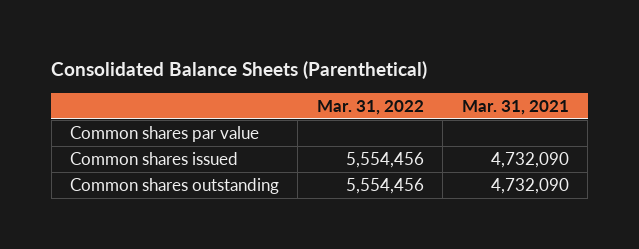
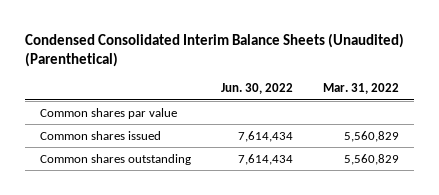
[51,61,428,80] Consolidated Balance Sheets (Parenthetical) -> [24,32,404,68] Condensed Consolidated Interim Balance Sheets (Unaudited) (Parenthetical)
[461,99,569,115] Mar. 31, 2021 -> none
none -> [221,83,294,95] Jun. 30, 2022
[345,151,424,168] 5,554,456 -> [344,130,400,142] 5,560,829
[345,177,424,194] 5,554,456 -> [344,153,400,165] 5,560,829

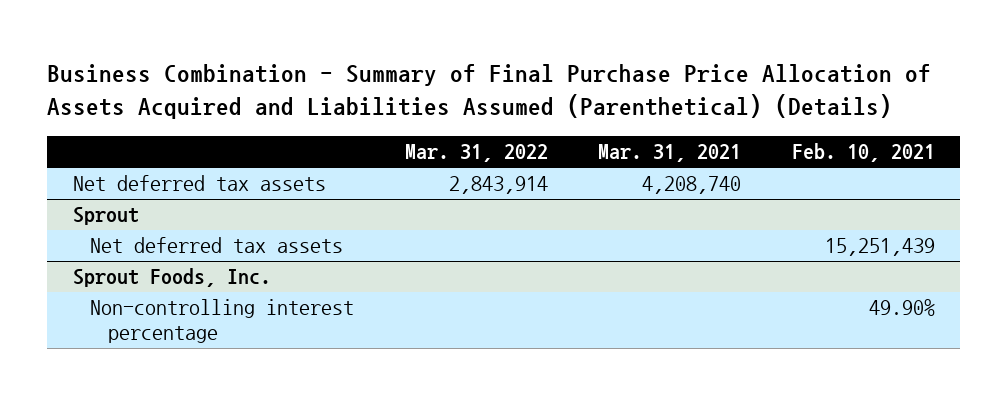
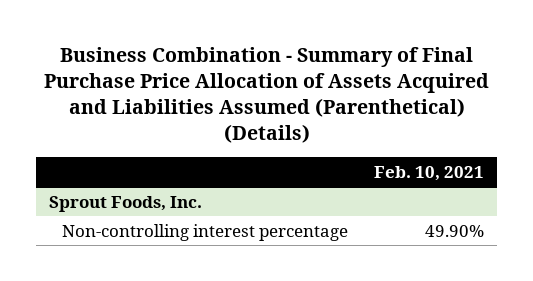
[404,144,548,163] Mar. 31, 2022 -> none
[598,144,742,163] Mar. 31, 2021 -> none
[72,175,326,192] Net deferred tax assets -> none
[72,207,139,226] Sprout -> none
[90,237,344,254] Net deferred tax assets -> none

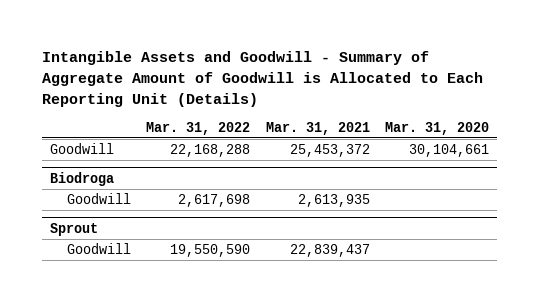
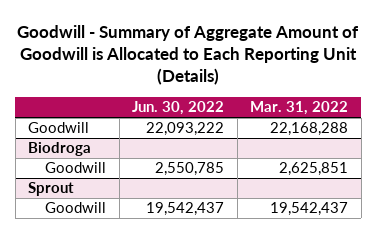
[41,51,483,107] Intangible Assets and Goodwill - Summary of Aggregate Amount of Goodwill is Allocated to Each Reporting Unit (Details) -> [17,24,360,86] Goodwill - Summary of Aggregate Amount of Goodwill is Allocated to Each Reporting Unit (Details)
[265,121,370,135] Mar. 31, 2021 -> none
[385,121,490,135] Mar. 31, 2020 -> none
none -> [132,101,225,116] Jun. 30, 2022
[178,193,251,207] 2,617,698 -> [279,162,349,177] 2,625,851
[170,243,251,257] 19,550,590 -> [270,202,349,217] 19,542,437

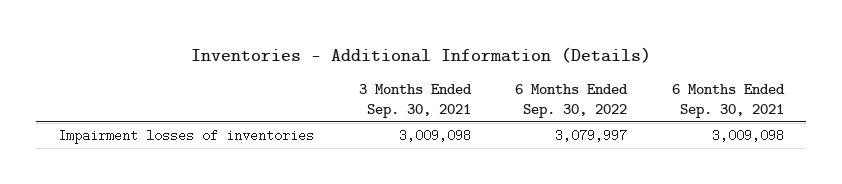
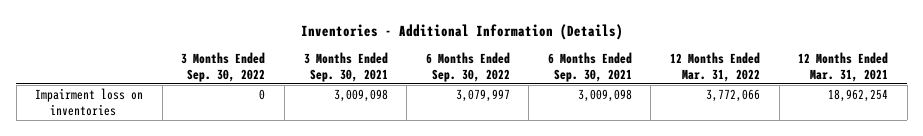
none -> [181,51,266,82] 3 Months Ended Sep. 30, 2022
none -> [670,51,761,82] 12 Months Ended Mar. 31, 2022
none -> [798,51,889,82] 12 Months Ended Mar. 31, 2021
[58,129,315,145] Impairment losses of inventories -> [35,88,144,116] Impairment loss on inventories

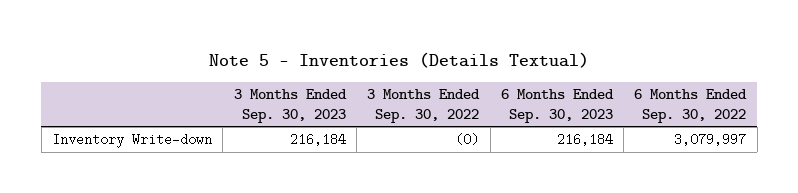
[300,23,623,40] Inventories - Additional Information (Details) -> [209,51,590,68] Note 5 - Inventories (Details Textual)
[303,51,388,82] 3 Months Ended Sep. 30, 2021 -> none
[547,51,632,82] 6 Months Ended Sep. 30, 2021 -> none
[670,51,761,82] 12 Months Ended Mar. 31, 2022 -> none
[798,51,889,82] 12 Months Ended Mar. 31, 2021 -> none
none -> [233,89,347,123] 3 Months Ended Sep. 30, 2023
none -> [500,89,614,123] 6 Months Ended Sep. 30, 2023
[35,88,144,116] Impairment loss on inventories -> none
none -> [51,133,212,149] Inventory Write-down

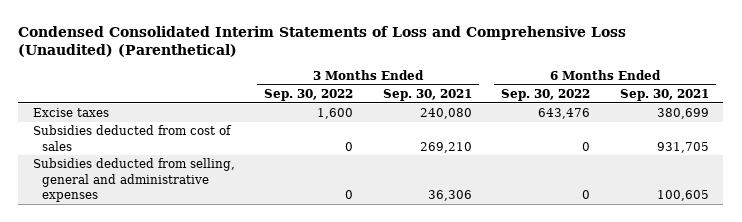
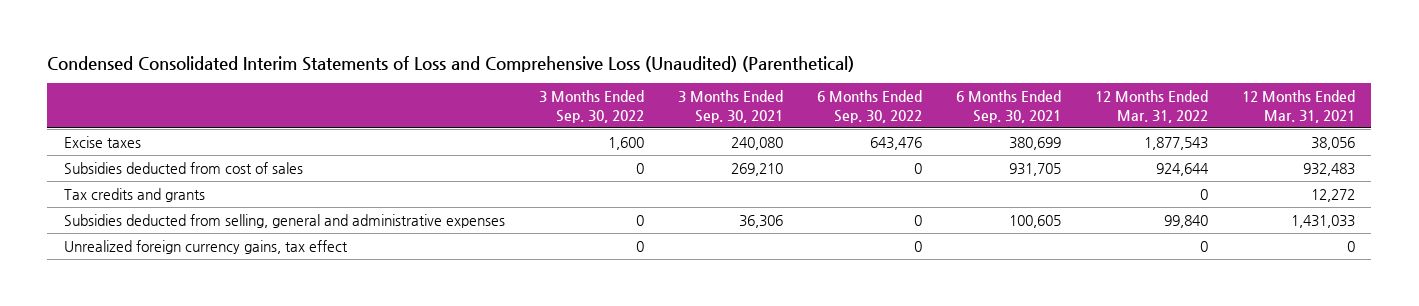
none -> [1094,90,1208,123] 12 Months Ended Mar. 31, 2022
none -> [1241,90,1355,123] 12 Months Ended Mar. 31, 2021
none -> [64,188,206,203] Tax credits and grants
none -> [64,240,349,255] Unrealized foreign currency gains, tax effect

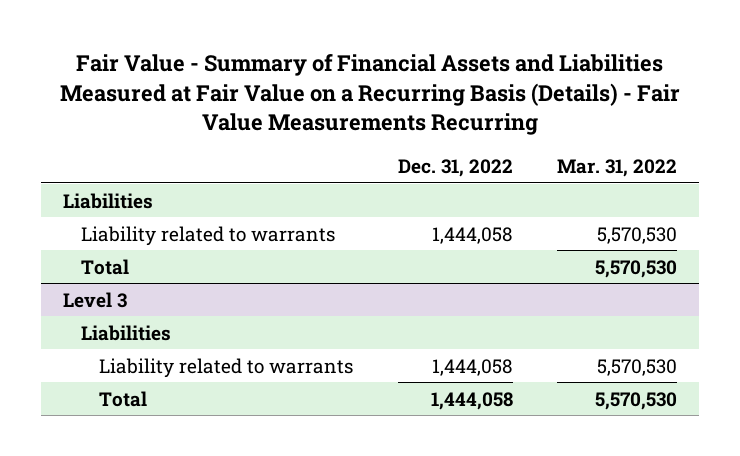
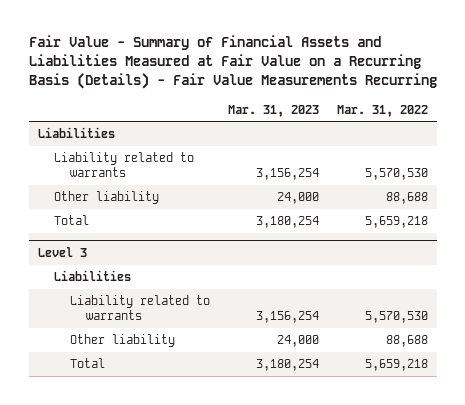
[397,159,513,178] Dec. 31, 2022 -> none
none -> [227,104,319,117] Mar. 31, 2023
none -> [53,191,159,205] Other liability
[594,259,677,278] 5,570,530 -> [364,216,428,229] 5,659,218
none -> [70,334,176,348] Other liability
[594,391,677,410] 5,570,530 -> [364,359,428,372] 5,659,218

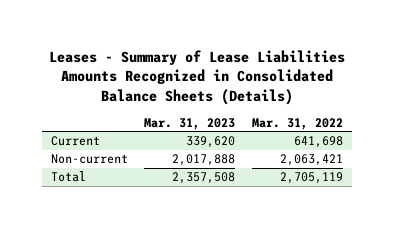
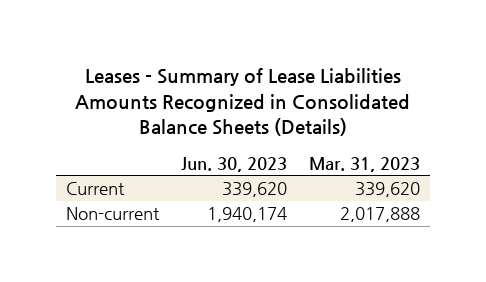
[252,117,344,130] Mar. 31, 2022 -> none
none -> [181,156,288,172] Jun. 30, 2023
[50,171,86,183] Total -> none

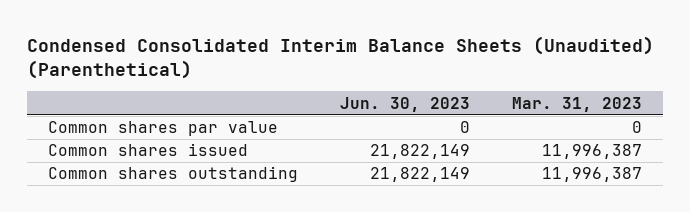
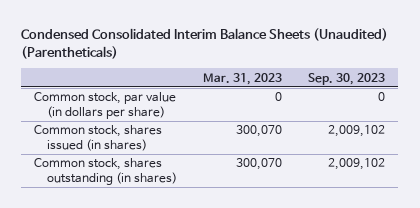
[27,35,655,79] Condensed Consolidated Interim Balance Sheets (Unaudited) (Parenthetical) -> [21,27,389,59] Condensed Consolidated Interim Balance Sheets (Unaudited) (Parentheticals)
[340,96,471,112] Jun. 30, 2023 -> none
none -> [308,72,386,85] Sep. 30, 2023
[48,121,279,137] Common shares par value -> [34,92,177,119] Common stock, par value (in dollars per share)
[48,143,249,157] Common shares issued -> [34,125,163,151] Common stock, shares issued (in shares)
[541,144,642,160] 11,996,387 -> [236,125,283,138] 300,070
[48,166,299,183] Common shares outstanding -> [34,158,177,185] Common stock, shares outstanding (in shares)
[541,167,642,183] 11,996,387 -> [236,158,283,171] 300,070

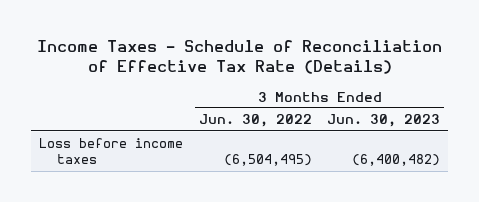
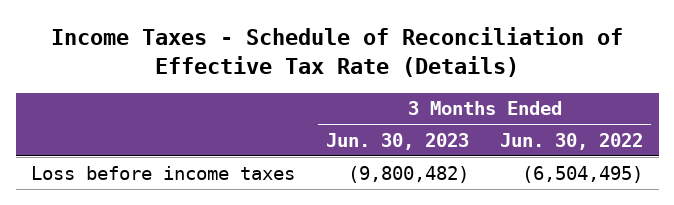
[352,154,441,167] (6,400,482) -> [348,165,470,183] (9,800,482)

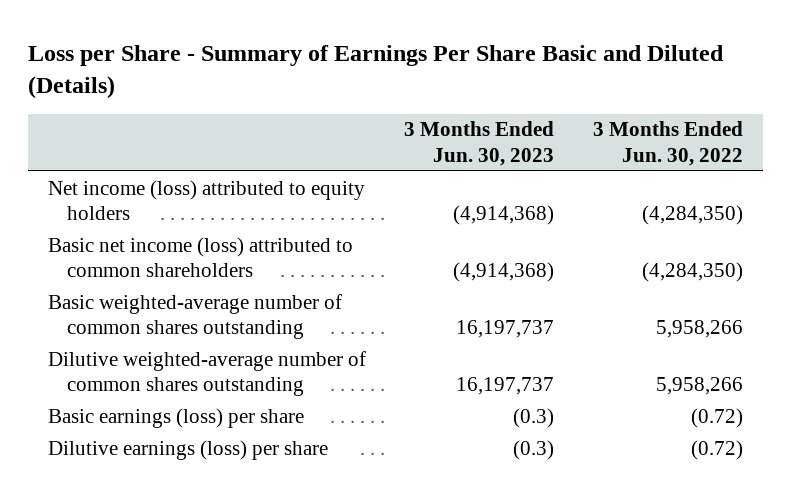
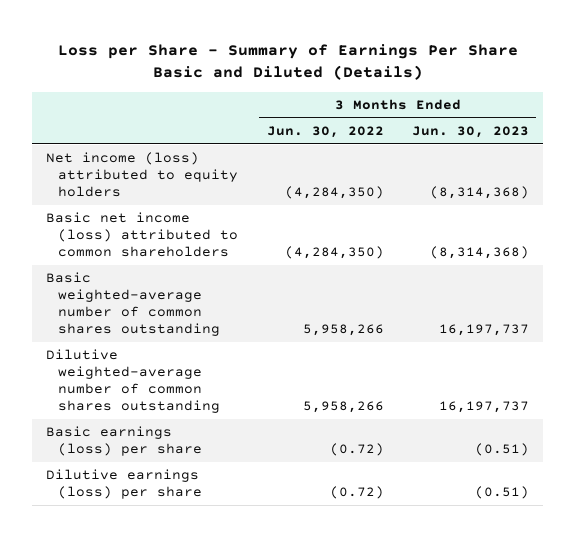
[453,205,555,226] (4,914,368) -> [429,186,529,200] (8,314,368)
[453,262,555,283] (4,914,368) -> [429,246,529,260] (8,314,368)
[513,407,555,428] (0.3) -> [474,443,529,457] (0.51)
[513,439,555,460] (0.3) -> [474,486,529,500] (0.51)

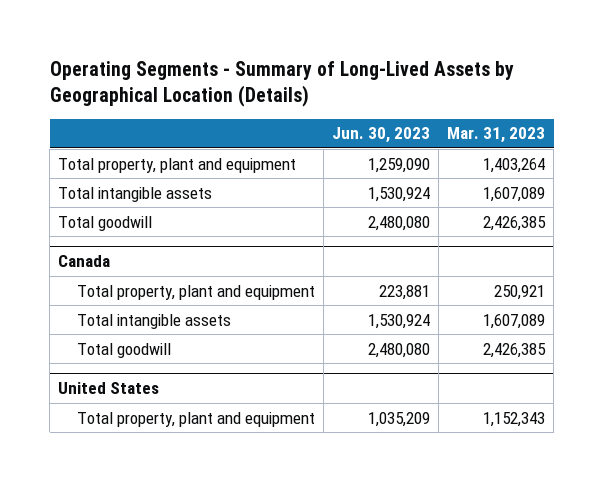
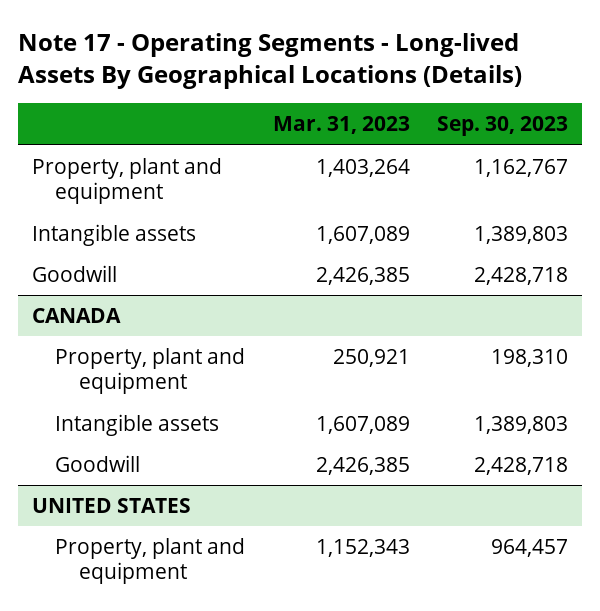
[49,60,514,107] Operating Segments - Summary of Long-Lived Assets by Geographical Location (Details) -> [18,32,523,89] Note 17 - Operating Segments - Long-lived Assets By Geographical Locations (Details)
[331,127,430,144] Jun. 30, 2023 -> none
none -> [437,116,569,137] Sep. 30, 2023
[58,157,297,173] Total property, plant and equipment -> [32,158,223,205] Property, plant and equipment
[58,186,213,202] Total intangible assets -> [32,224,197,247] Intangible assets
[58,215,153,231] Total goodwill -> [32,265,118,283] Goodwill
[58,254,111,267] Canada -> [32,308,122,324] CANADA
[76,284,315,300] Total property, plant and equipment -> [55,348,246,395] Property, plant and equipment
[76,313,231,329] Total intangible assets -> [55,414,220,437] Intangible assets
[76,342,171,358] Total goodwill -> [55,455,141,473] Goodwill
[58,381,160,394] United States -> [32,498,192,514] UNITED STATES
[76,411,315,427] Total property, plant and equipment -> [55,538,246,585] Property, plant and equipment

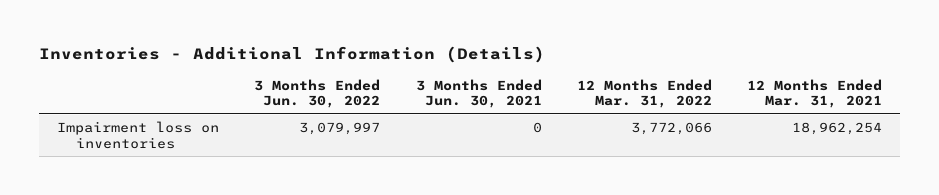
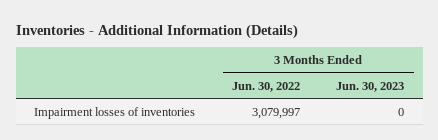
[415,78,542,109] 3 Months Ended Jun. 30, 2021 -> none
[576,78,712,109] 12 Months Ended Mar. 31, 2022 -> none
[747,78,883,109] 12 Months Ended Mar. 31, 2021 -> none
none -> [336,81,405,92] Jun. 30, 2023
[57,121,220,150] Impairment loss on inventories -> [33,106,195,119] Impairment losses of inventories

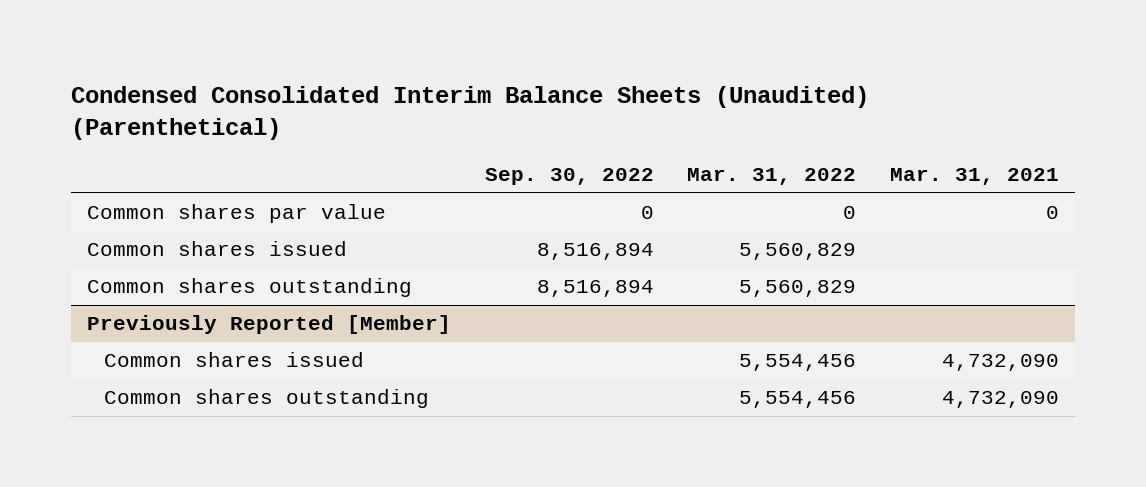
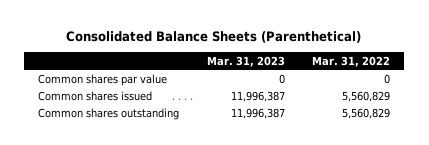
[70,85,869,141] Condensed Consolidated Interim Balance Sheets (Unaudited) (Parenthetical) -> [66,31,362,44] Consolidated Balance Sheets (Parenthetical)
[484,168,654,186] Sep. 30, 2022 -> none
[889,168,1059,186] Mar. 31, 2021 -> none
none -> [206,55,285,67] Mar. 31, 2023
[87,315,452,335] Previously Reported [Member] -> none
[104,352,365,368] Common shares issued -> none
[104,389,430,409] Common shares outstanding -> none

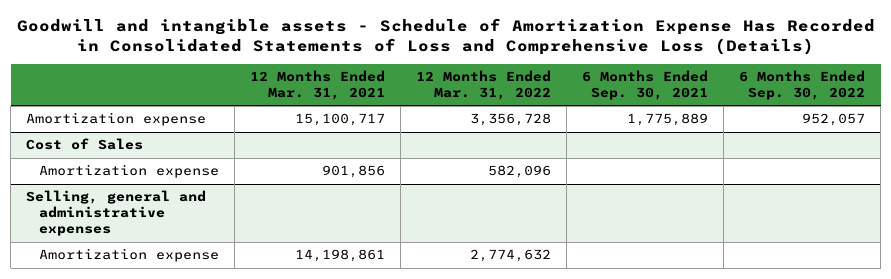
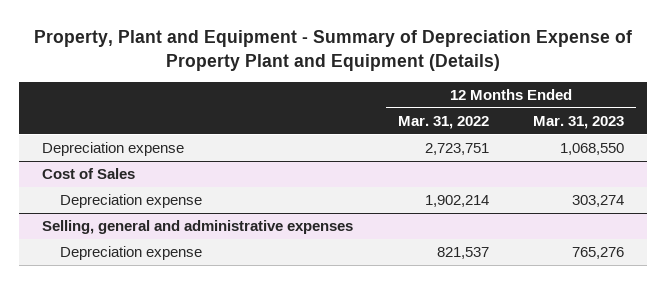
[16,17,875,55] Goodwill and intangible assets - Schedule of Amortization Expense Has Recorded in Consolidated Statements of Loss and Comprehensive Loss (Details) -> [34,29,633,71] Property, Plant and Equipment - Summary of Depreciation Expense of Property Plant and Equipment (Details)
[249,70,385,101] 12 Months Ended Mar. 31, 2021 -> none
[581,70,708,101] 6 Months Ended Sep. 30, 2021 -> none
[738,70,865,101] 6 Months Ended Sep. 30, 2022 -> none
none -> [533,116,625,130] Mar. 31, 2023
[26,112,207,127] Amortization expense -> none
none -> [41,142,184,157] Depreciation expense
[38,164,219,179] Amortization expense -> none
none -> [59,194,202,209] Depreciation expense
[38,248,219,263] Amortization expense -> none
none -> [59,246,202,261] Depreciation expense

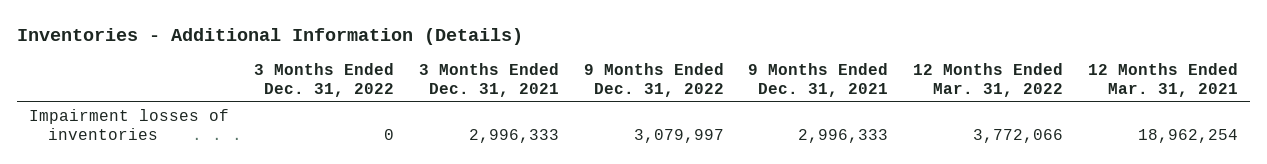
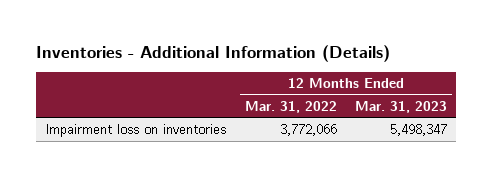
[253,63,394,98] 3 Months Ended Dec. 31, 2022 -> none
[418,63,559,98] 3 Months Ended Dec. 31, 2021 -> none
[583,63,724,98] 9 Months Ended Dec. 31, 2022 -> none
[748,63,889,98] 9 Months Ended Dec. 31, 2021 -> none
[1087,63,1238,98] 12 Months Ended Mar. 31, 2021 -> none
none -> [355,100,448,113] Mar. 31, 2023
[29,108,230,140] Impairment losses of inventories -> [45,124,227,138] Impairment loss on inventories

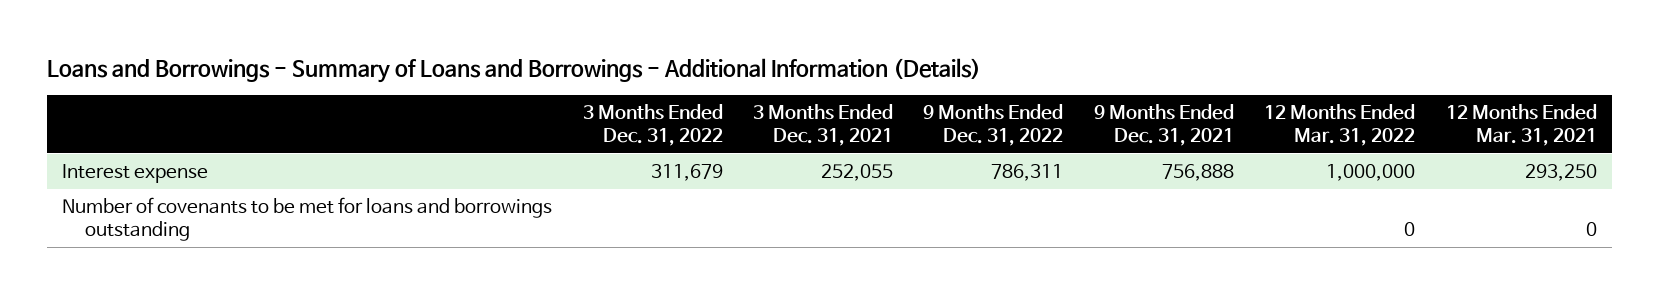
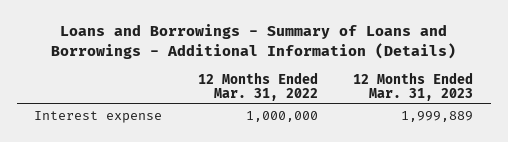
[582,104,723,146] 3 Months Ended Dec. 31, 2022 -> none
[752,104,893,146] 3 Months Ended Dec. 31, 2021 -> none
[923,104,1064,146] 9 Months Ended Dec. 31, 2022 -> none
[1093,104,1234,146] 9 Months Ended Dec. 31, 2021 -> none
[1445,104,1597,146] 12 Months Ended Mar. 31, 2021 -> none
none -> [353,71,474,102] 12 Months Ended Mar. 31, 2023
[62,197,553,242] Number of covenants to be met for loans and borrowings outstanding -> none

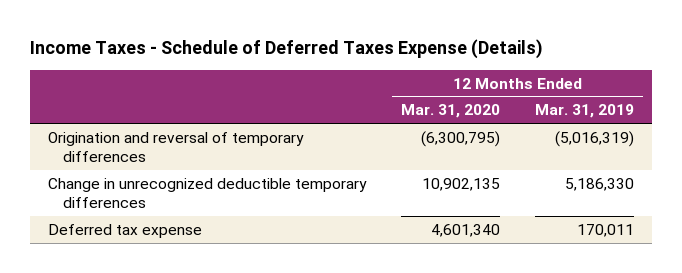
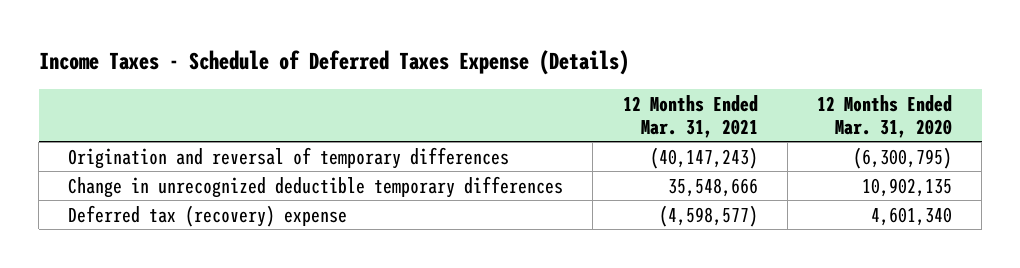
[535,104,635,119] Mar. 31, 2019 -> none
none -> [622,94,758,138] 12 Months Ended Mar. 31, 2021
[47,223,202,238] Deferred tax expense -> [68,204,348,227] Deferred tax (recovery) expense

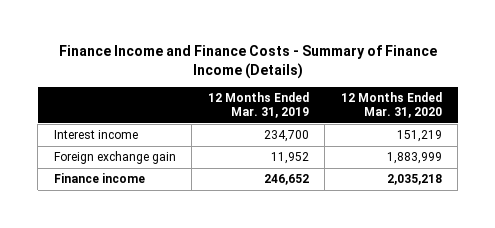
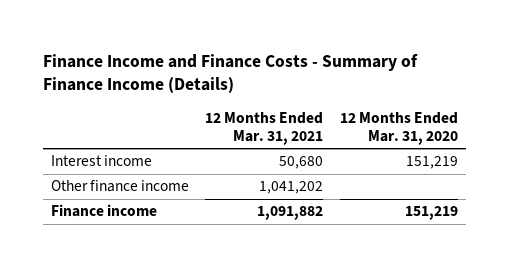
[207,92,309,118] 12 Months Ended Mar. 31, 2019 -> none
none -> [205,112,324,146] 12 Months Ended Mar. 31, 2021
[53,151,176,165] Foreign exchange gain -> none
none -> [50,180,189,193] Other finance income
[386,174,442,186] 2,035,218 -> [404,206,458,221] 151,219

